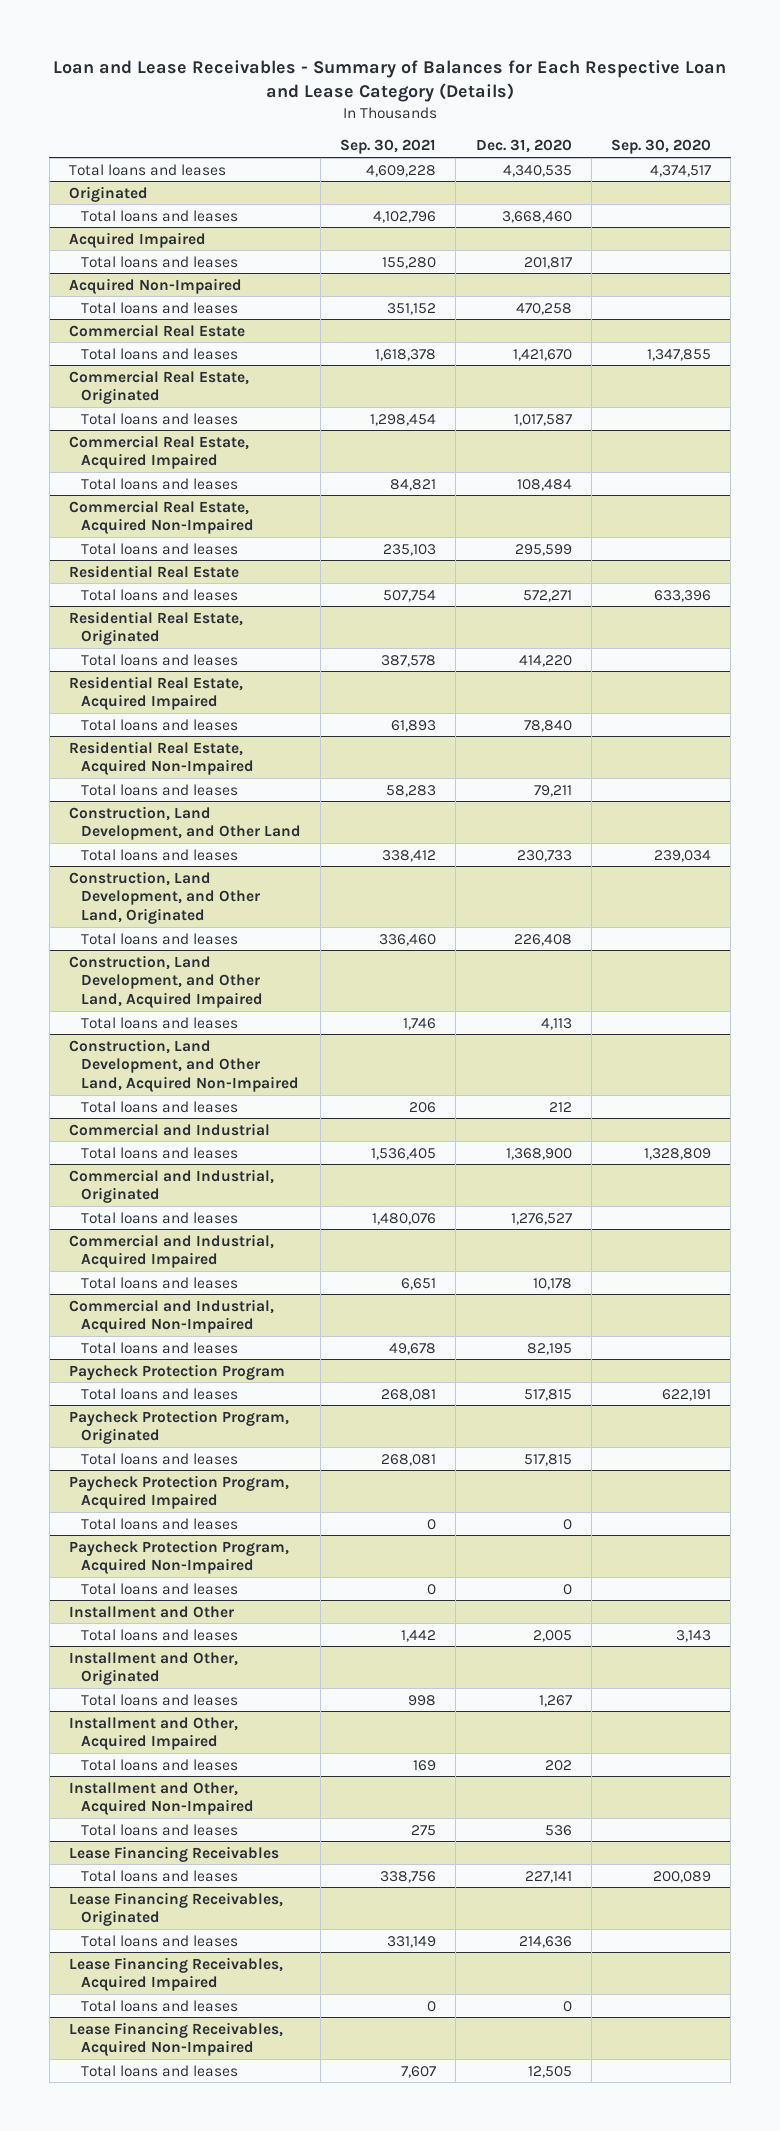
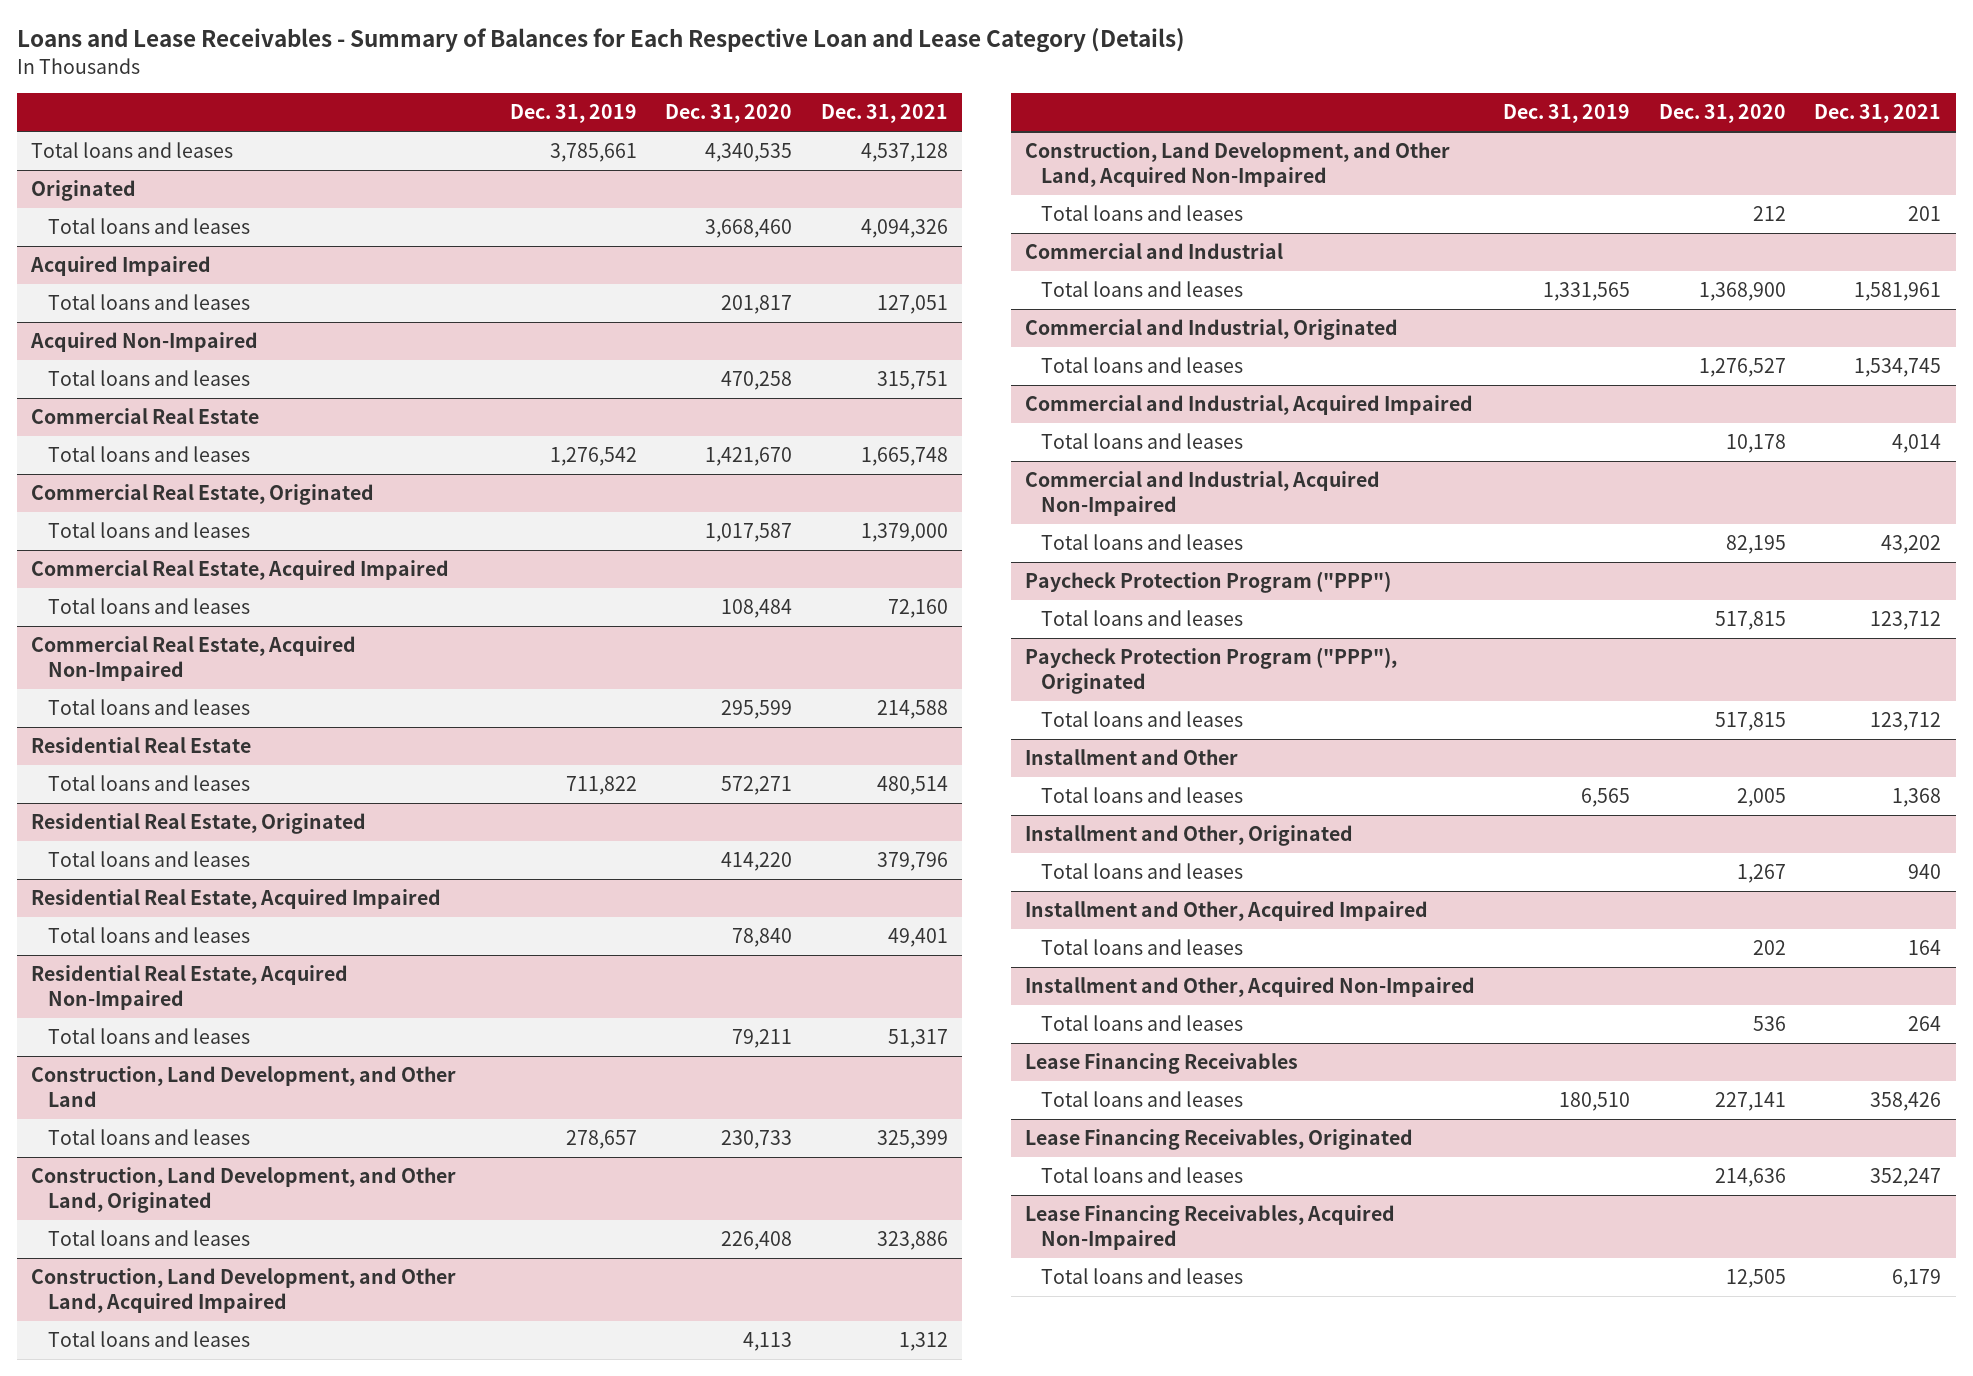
[53,60,727,103] Loan and Lease Receivables - Summary of Balances for Each Respective Loan and Lease Category (Details) -> [17,28,1186,54] Loans and Lease Receivables - Summary of Balances for Each Respective Loan and Lease Category (Details)
[340,139,437,155] Sep. 30, 2021 -> none
[610,139,711,155] Sep. 30, 2020 -> none
none -> [509,104,637,124] Dec. 31, 2019
none -> [820,104,948,124] Dec. 31, 2021
[69,1363,286,1380] Paycheck Protection Program -> [1025,571,1392,594] Paycheck Protection Program ("PPP")
[69,1409,290,1445] Paycheck Protection Program, Originated -> [1025,647,1398,695] Paycheck Protection Program ("PPP"), Originated
[69,1474,290,1510] Paycheck Protection Program, Acquired Impaired -> none
[80,1517,238,1530] Total loans and leases -> none
[69,1539,290,1575] Paycheck Protection Program, Acquired Non-Impaired -> none
[80,1582,238,1595] Total loans and leases -> none
[69,1956,284,1992] Lease Financing Receivables, Acquired Impaired -> none
[80,1999,238,2012] Total loans and leases -> none

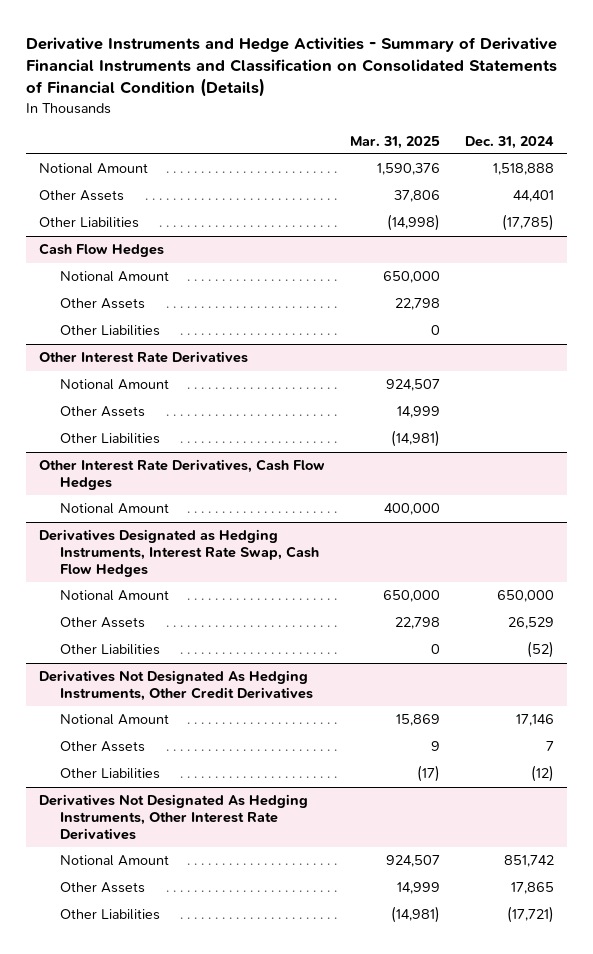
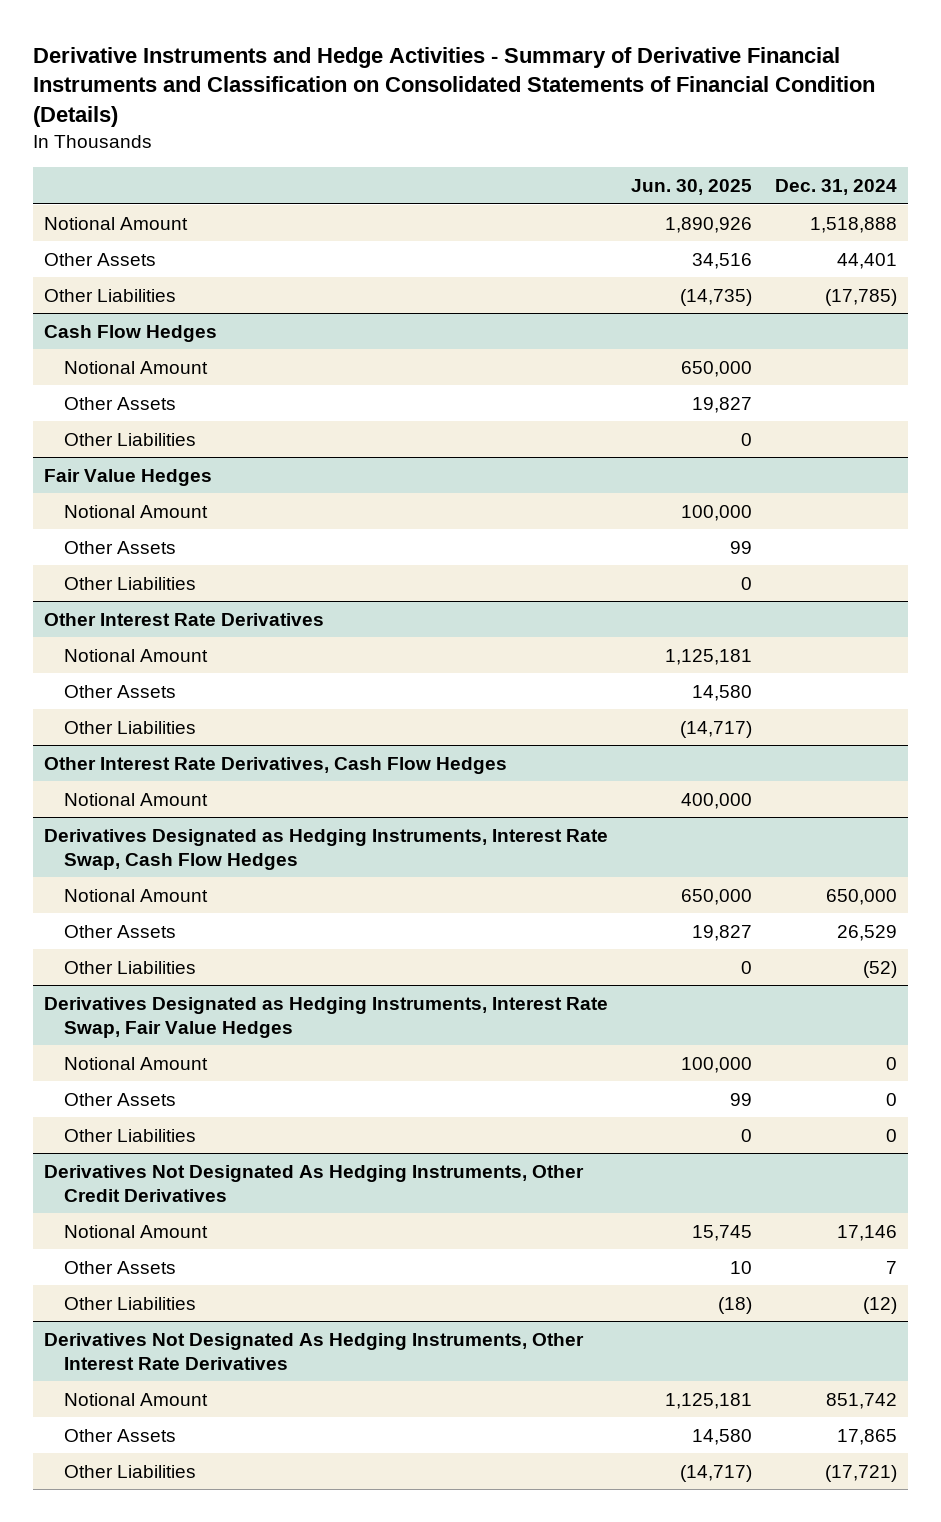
[349,135,440,149] Mar. 31, 2025 -> none
none -> [631,178,753,195] Jun. 30, 2025
none -> [44,468,213,486] Fair Value Hedges
none -> [64,504,209,518] Notional Amount
none -> [64,540,177,554] Other Assets
none -> [64,576,197,590] Other Liabilities
none -> [44,996,609,1038] Derivatives Designated as Hedging Instruments, Interest Rate Swap, Fair Value Hedges
none -> [64,1056,209,1070] Notional Amount
none -> [64,1092,177,1106] Other Assets
none -> [64,1128,197,1142] Other Liabilities

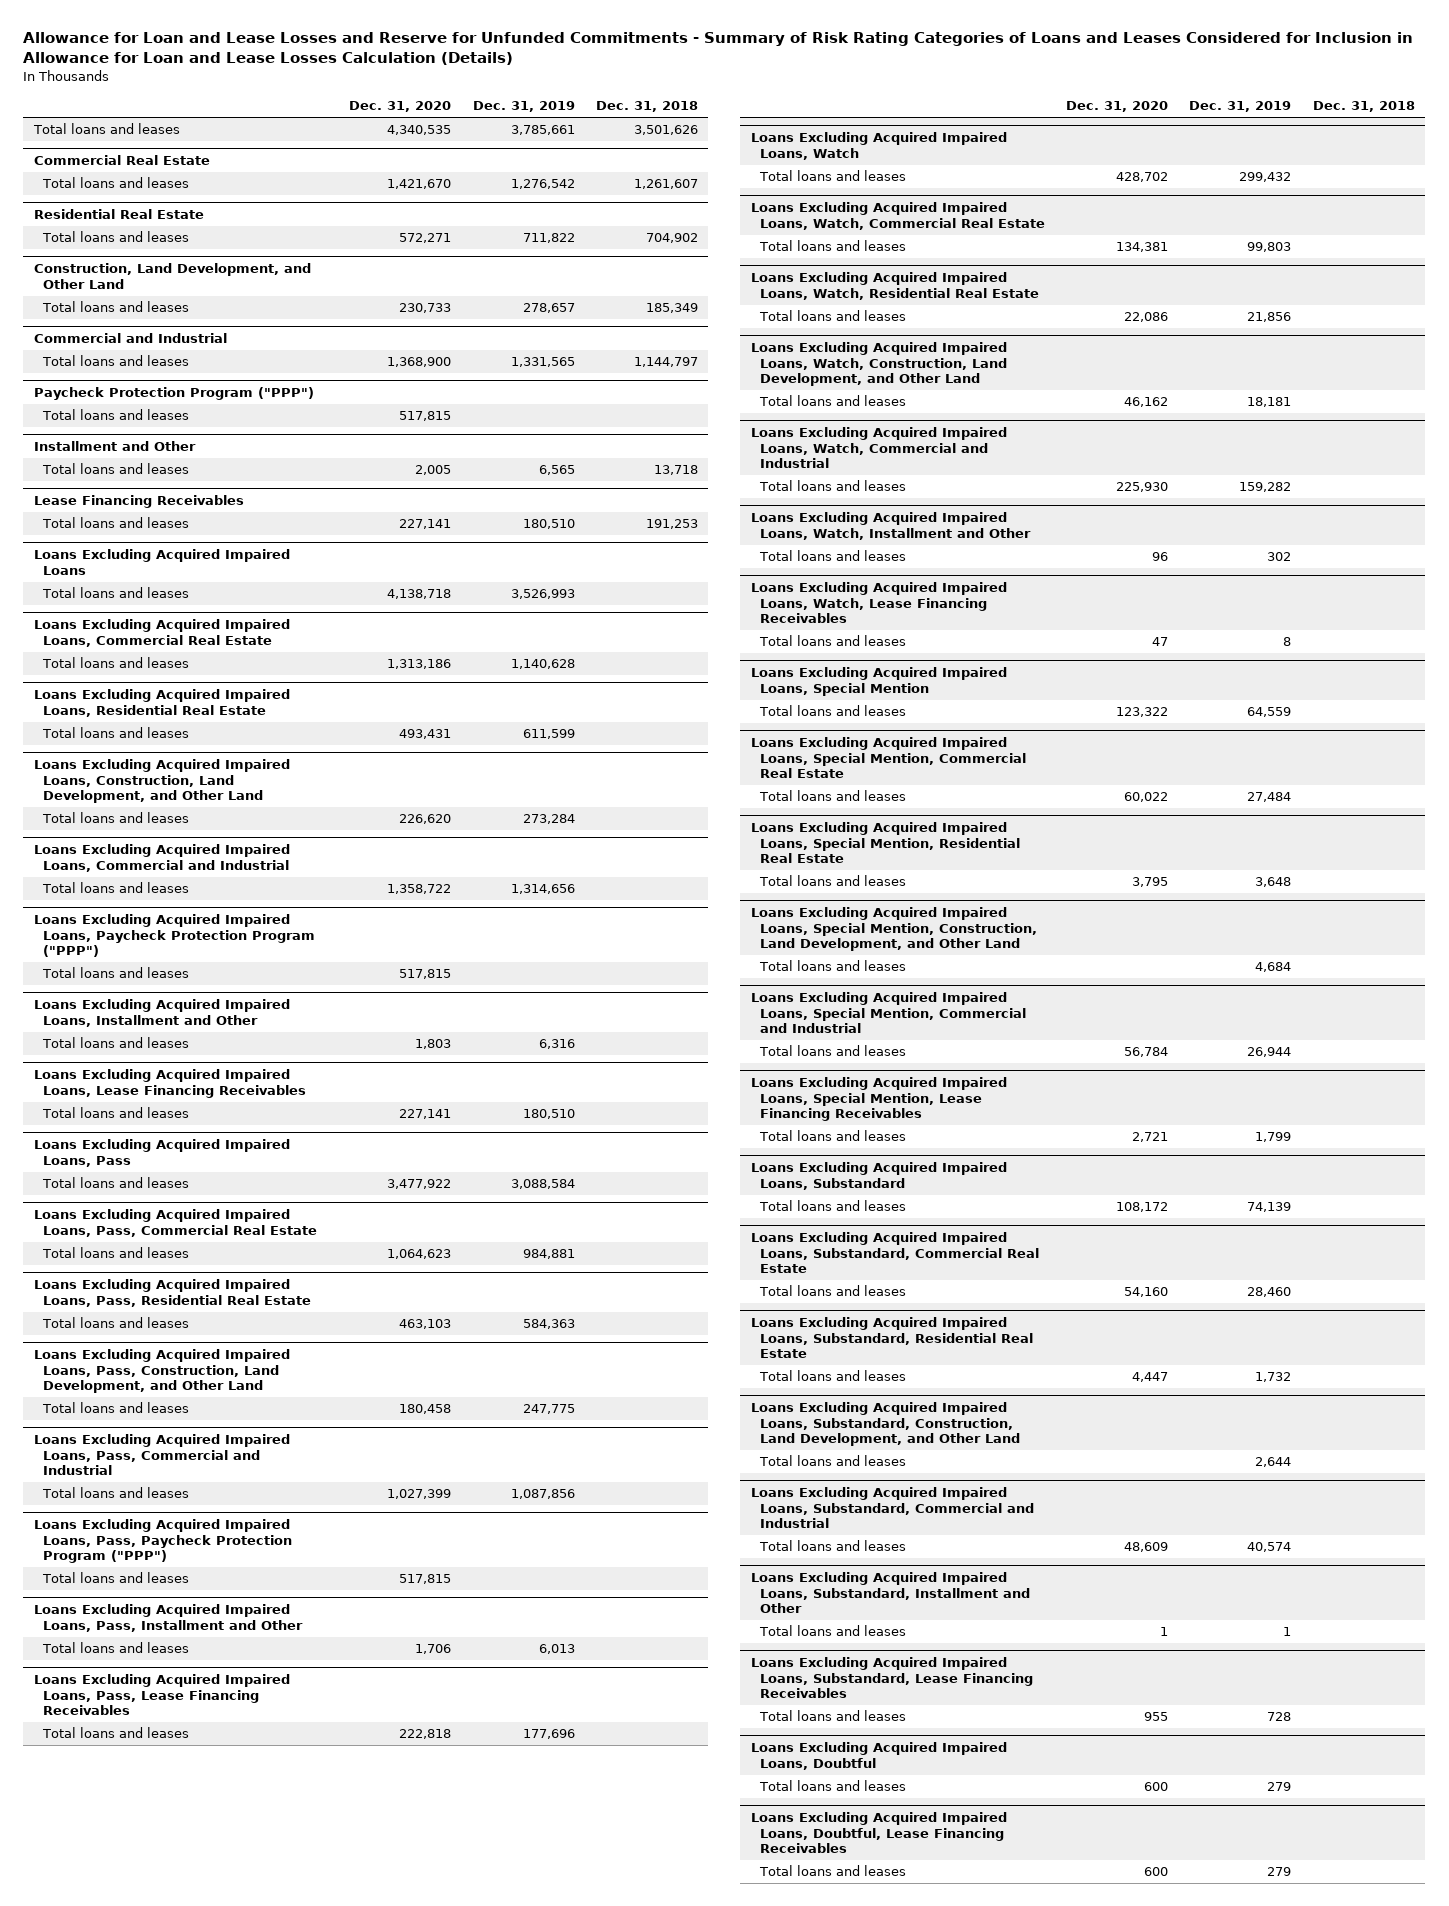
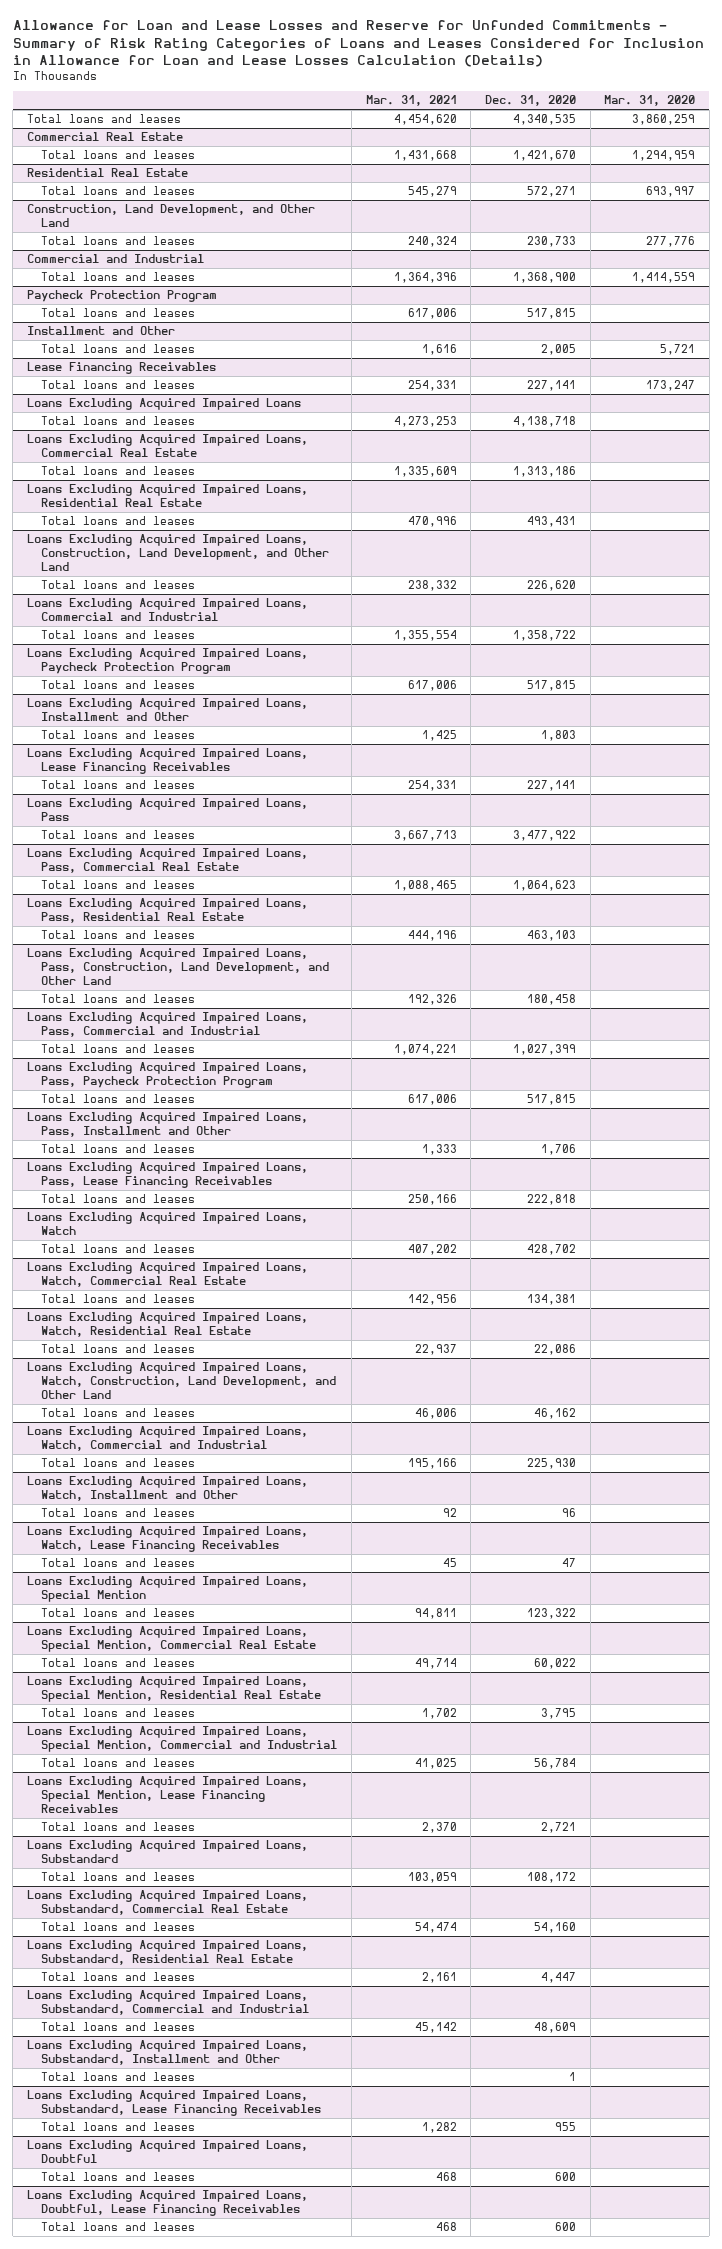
[472,101,575,113] Dec. 31, 2019 -> none
[595,101,698,113] Dec. 31, 2018 -> none
none -> [365,95,457,107] Mar. 31, 2021
none -> [604,95,696,107] Mar. 31, 2020
[34,387,315,401] Paycheck Protection Program ("PPP") -> [26,290,217,303] Paycheck Protection Program
[34,914,316,957] Loans Excluding Acquired Impaired Loans, Paycheck Protection Program ("PPP") -> [26,648,308,675] Loans Excluding Acquired Impaired Loans, Paycheck Protection Program
[34,1519,293,1563] Loans Excluding Acquired Impaired Loans, Pass, Paycheck Protection Program ("PPP") -> [26,1062,308,1089] Loans Excluding Acquired Impaired Loans, Pass, Paycheck Protection Program
[750,907,1038,951] Loans Excluding Acquired Impaired Loans, Special Mention, Construction, Land Development, and Other Land -> none
[759,960,907,972] Total loans and leases -> none
[750,1402,1021,1446] Loans Excluding Acquired Impaired Loans, Substandard, Construction, Land Development, and Other Land -> none
[759,1455,907,1467] Total loans and leases -> none

